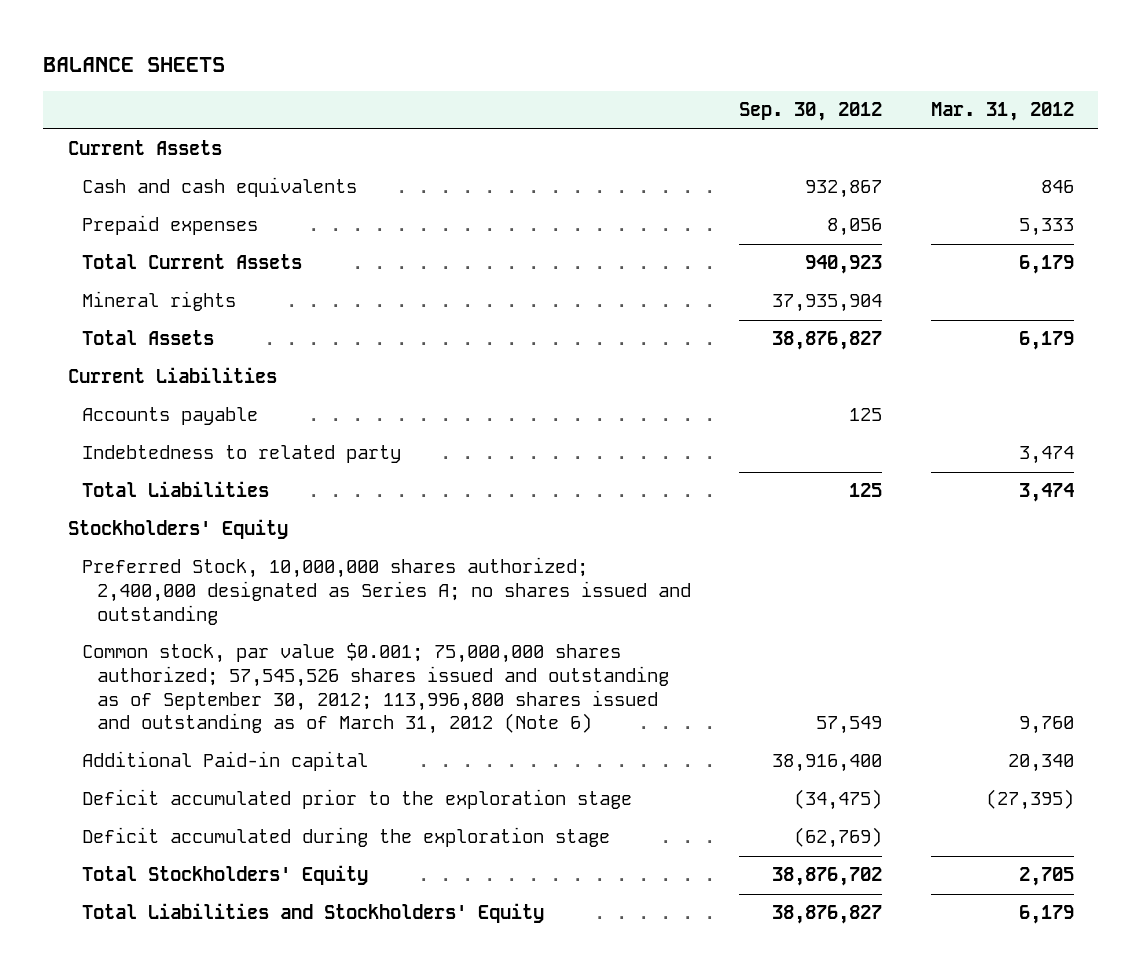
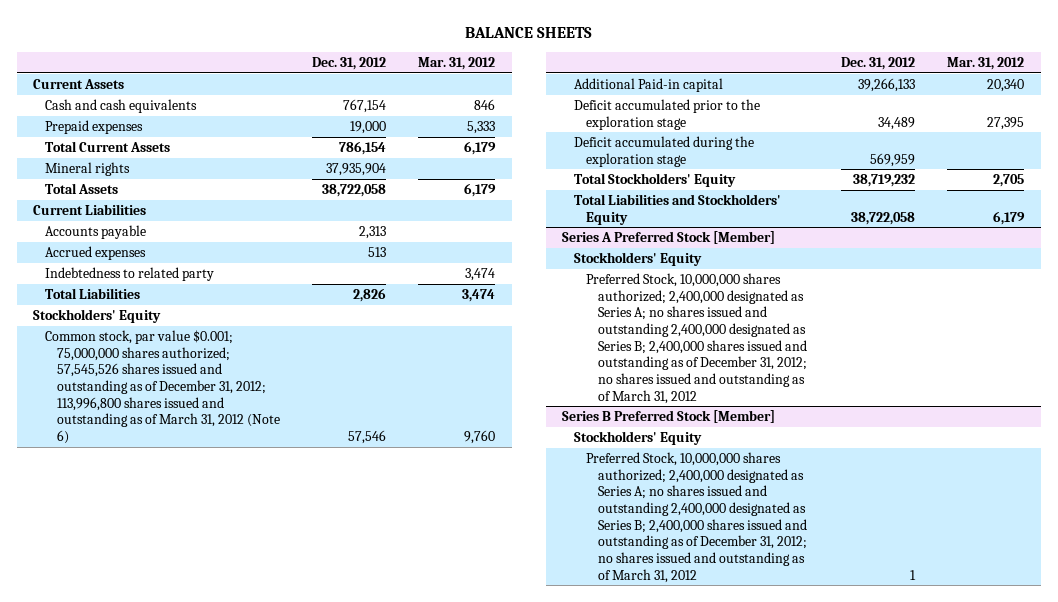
[739,102,883,122] Sep. 30, 2012 -> none
none -> [312,57,387,71] Dec. 31, 2012
none -> [44,246,146,261] Accrued expenses
[82,557,691,625] Preferred Stock, 10,000,000 shares authorized; 2,400,000 designated as Series A; no shares issued and outstanding -> none
[82,643,669,735] Common stock, par value $0.001; 75,000,000 shares authorized; 57,545,526 shares issued and outstanding as of September 30, 2012; 113,996,800 shares issued and outstanding as of March 31, 2012 (Note 6) -> [44,330,280,445] Common stock, par value $0.001; 75,000,000 shares authorized; 57,545,526 shares issued and outstanding as of December 31, 2012; 113,996,800 shares issued and outstanding as of March 31, 2012 (Note 6)
[985,789,1074,811] (27,395) -> [987,116,1025,130] 27,395
none -> [562,231,776,245] Series A Preferred Stock [Member]
none -> [574,252,703,267] Stockholders' Equity
none -> [585,273,807,404] Preferred Stock, 10,000,000 shares authorized; 2,400,000 designated as Series A; no shares issued and outstanding 2,400,000 designated as Series B; 2,400,000 shares issued and outstanding as of December 31, 2012; no shares issued and outstanding as of March 31, 2012
none -> [562,410,776,424] Series B Preferred Stock [Member]
none -> [574,431,703,446] Stockholders' Equity
none -> [585,452,807,583] Preferred Stock, 10,000,000 shares authorized; 2,400,000 designated as Series A; no shares issued and outstanding 2,400,000 designated as Series B; 2,400,000 shares issued and outstanding as of December 31, 2012; no shares issued and outstanding as of March 31, 2012

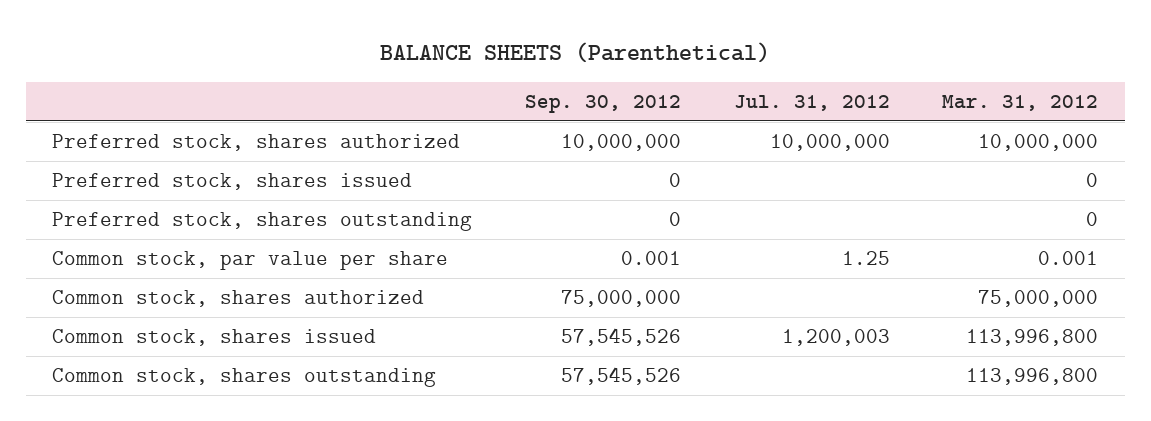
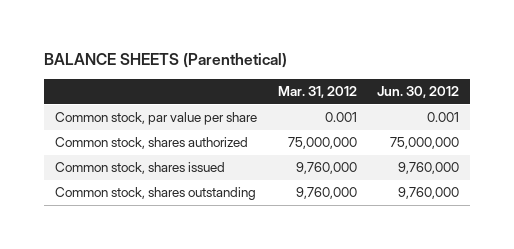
[524,95,681,114] Sep. 30, 2012 -> none
[733,95,890,112] Jul. 31, 2012 -> none
none -> [377,86,460,99] Jun. 30, 2012
[52,134,461,152] Preferred stock, shares authorized -> none
[52,173,413,191] Preferred stock, shares issued -> none
[52,212,473,232] Preferred stock, shares outstanding -> none
[966,329,1099,347] 113,996,800 -> [295,162,357,175] 9,760,000
[966,368,1099,386] 113,996,800 -> [295,187,357,200] 9,760,000

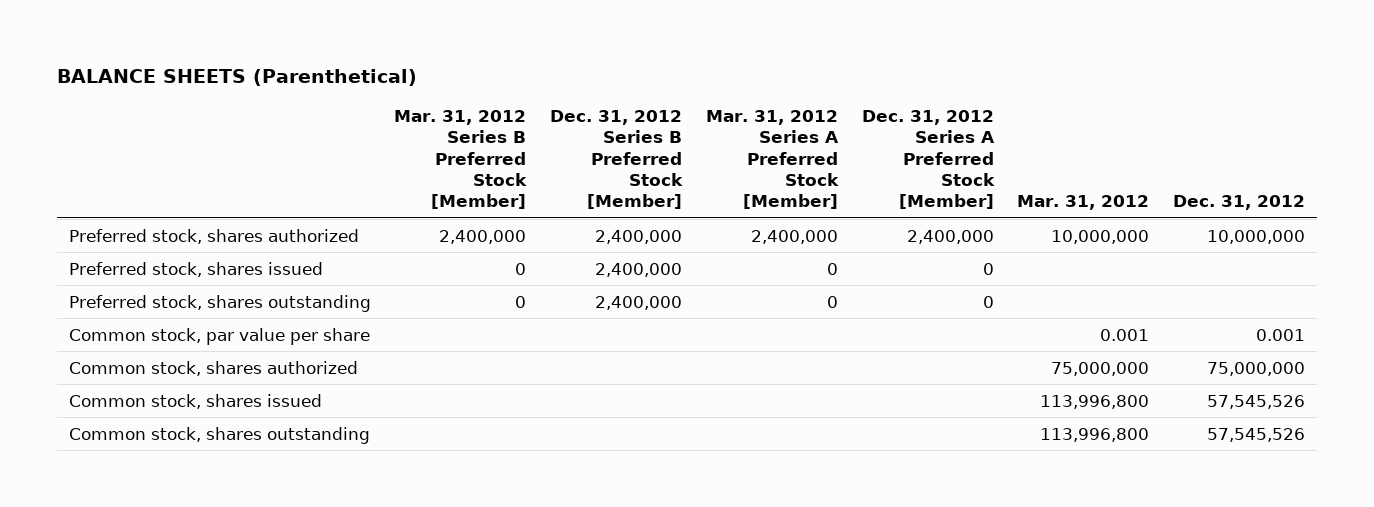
[377,86,460,99] Jun. 30, 2012 -> none
none -> [394,109,528,210] Mar. 31, 2012 Series B Preferred Stock [Member]
none -> [550,109,684,210] Dec. 31, 2012 Series B Preferred Stock [Member]
none -> [705,109,839,210] Mar. 31, 2012 Series A Preferred Stock [Member]
none -> [861,109,995,210] Dec. 31, 2012 Series A Preferred Stock [Member]
none -> [1173,195,1306,211] Dec. 31, 2012
none -> [68,228,359,244] Preferred stock, shares authorized
none -> [68,261,323,277] Preferred stock, shares issued
none -> [68,294,371,312] Preferred stock, shares outstanding
[295,162,357,175] 9,760,000 -> [1040,394,1150,409] 113,996,800
[295,187,357,200] 9,760,000 -> [1040,427,1150,442] 113,996,800

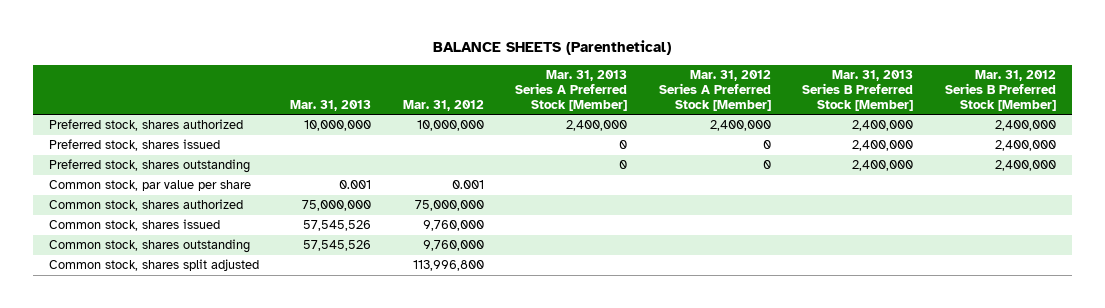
[550,109,684,210] Dec. 31, 2012 Series B Preferred Stock [Member] -> none
[861,109,995,210] Dec. 31, 2012 Series A Preferred Stock [Member] -> none
[1173,195,1306,211] Dec. 31, 2012 -> none
none -> [290,99,372,111] Mar. 31, 2013
none -> [515,70,628,111] Mar. 31, 2013 Series A Preferred Stock [Member]
none -> [802,70,914,111] Mar. 31, 2013 Series B Preferred Stock [Member]
[515,262,527,275] 0 -> [994,140,1056,152] 2,400,000
[515,295,527,308] 0 -> [994,160,1056,172] 2,400,000
[1040,394,1150,409] 113,996,800 -> [422,220,484,232] 9,760,000
[1040,427,1150,442] 113,996,800 -> [422,240,484,252] 9,760,000
none -> [48,259,259,272] Common stock, shares split adjusted

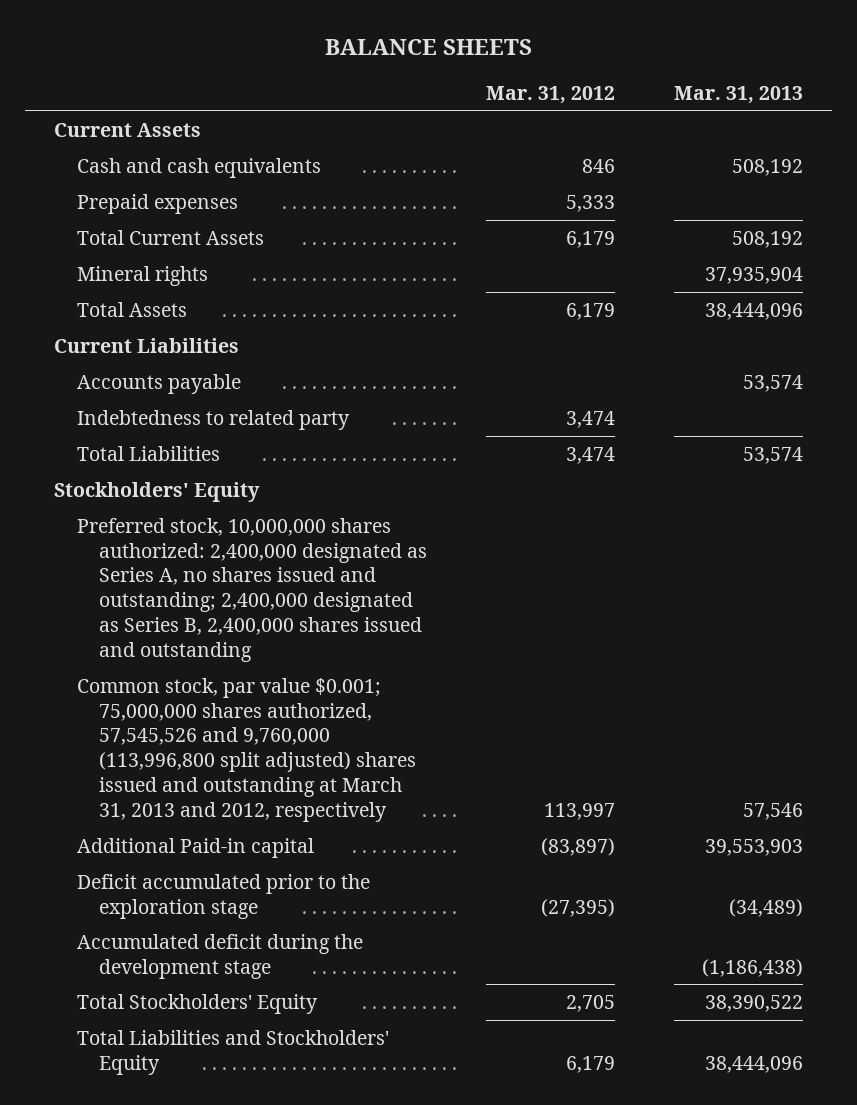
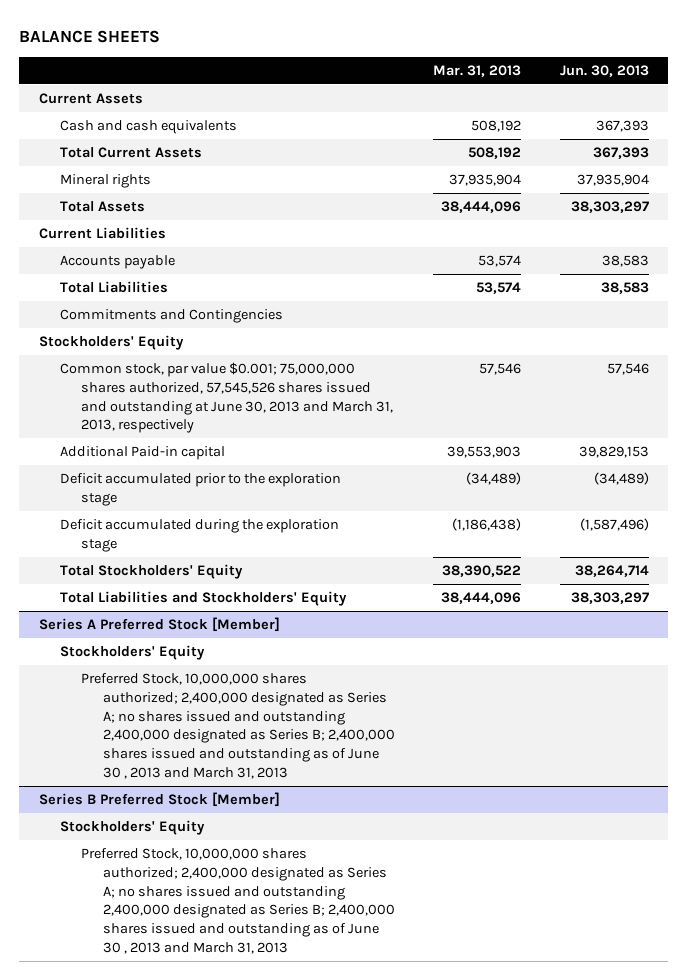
[486,85,616,104] Mar. 31, 2012 -> none
none -> [560,64,650,77] Jun. 30, 2013
[76,193,238,214] Prepaid expenses -> none
[76,409,350,430] Indebtedness to related party -> none
none -> [60,309,284,324] Commitments and Contingencies
[76,517,428,662] Preferred stock, 10,000,000 shares authorized: 2,400,000 designated as Series A, no shares issued and outstanding; 2,400,000 designated as Series B, 2,400,000 shares issued and outstanding -> none
[76,677,417,822] Common stock, par value $0.001; 75,000,000 shares authorized, 57,545,526 and 9,760,000 (113,996,800 split adjusted) shares issued and outstanding at March 31, 2013 and 2012, respectively -> [60,362,394,434] Common stock, par value $0.001; 75,000,000 shares authorized, 57,545,526 shares issued and outstanding at June 30, 2013 and March 31, 2013, respectively
[76,933,363,979] Accumulated deficit during the development stage -> [60,519,340,552] Deficit accumulated during the exploration stage
none -> [38,617,280,633] Series A Preferred Stock [Member]
none -> [60,645,206,661] Stockholders' Equity
none -> [81,673,395,779] Preferred Stock, 10,000,000 shares authorized; 2,400,000 designated as Series A; no shares issued and outstanding 2,400,000 designated as Series B; 2,400,000 shares issued and outstanding as of June 30 , 2013 and March 31, 2013
none -> [38,792,280,808] Series B Preferred Stock [Member]
none -> [60,820,206,836] Stockholders' Equity
none -> [81,848,395,954] Preferred Stock, 10,000,000 shares authorized; 2,400,000 designated as Series A; no shares issued and outstanding 2,400,000 designated as Series B; 2,400,000 shares issued and outstanding as of June 30 , 2013 and March 31, 2013

